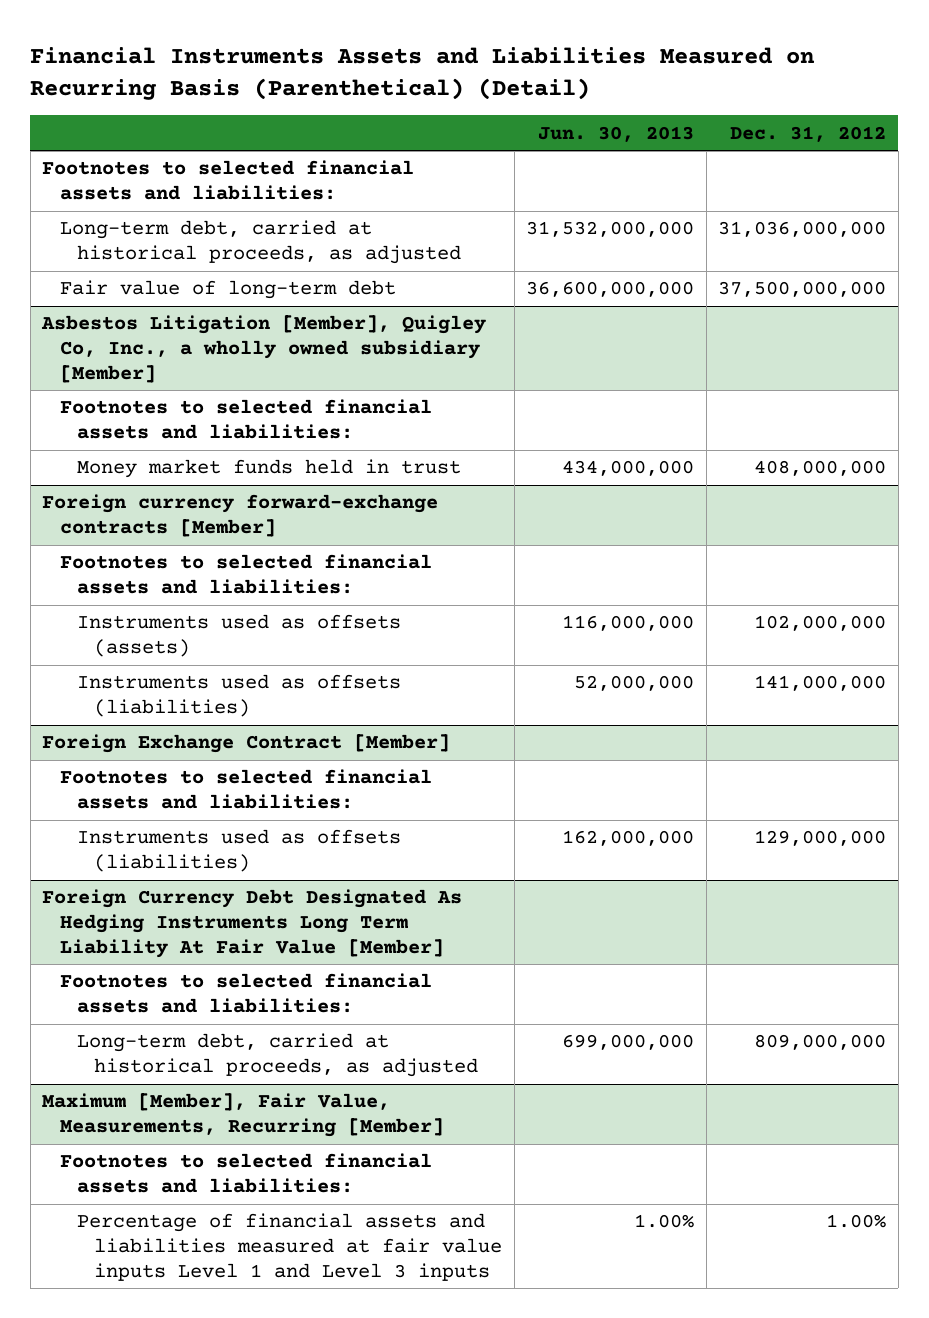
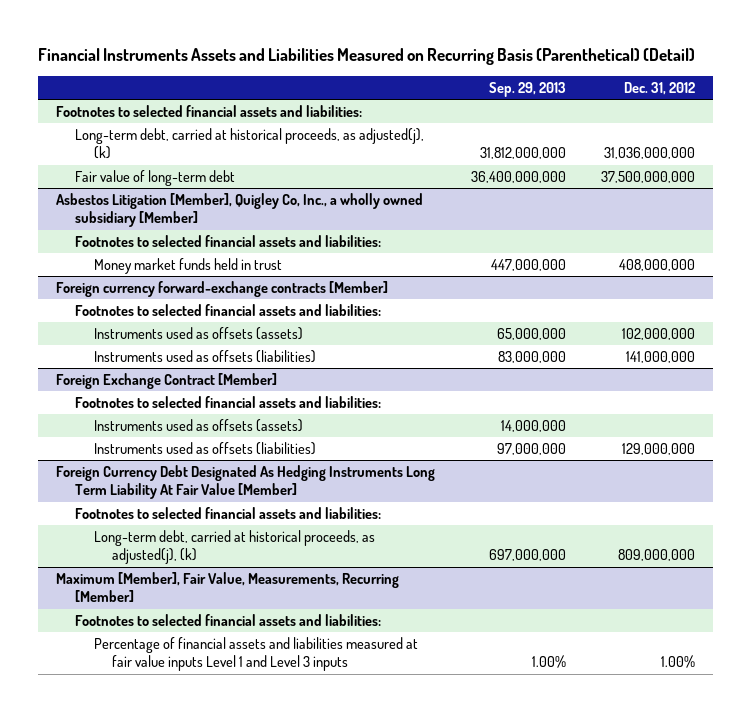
[538,125,695,142] Jun. 30, 2013 -> none
none -> [488,81,566,97] Sep. 29, 2013
[59,220,461,265] Long-term debt, carried at historical proceeds, as adjusted -> [74,128,424,160] Long-term debt, carried at historical proceeds, as adjusted(j), (k)
none -> [93,419,303,433] Instruments used as offsets (assets)
[76,1033,479,1078] Long-term debt, carried at historical proceeds, as adjusted -> [93,530,375,565] Long-term debt, carried at historical proceeds, as adjusted(j), (k)

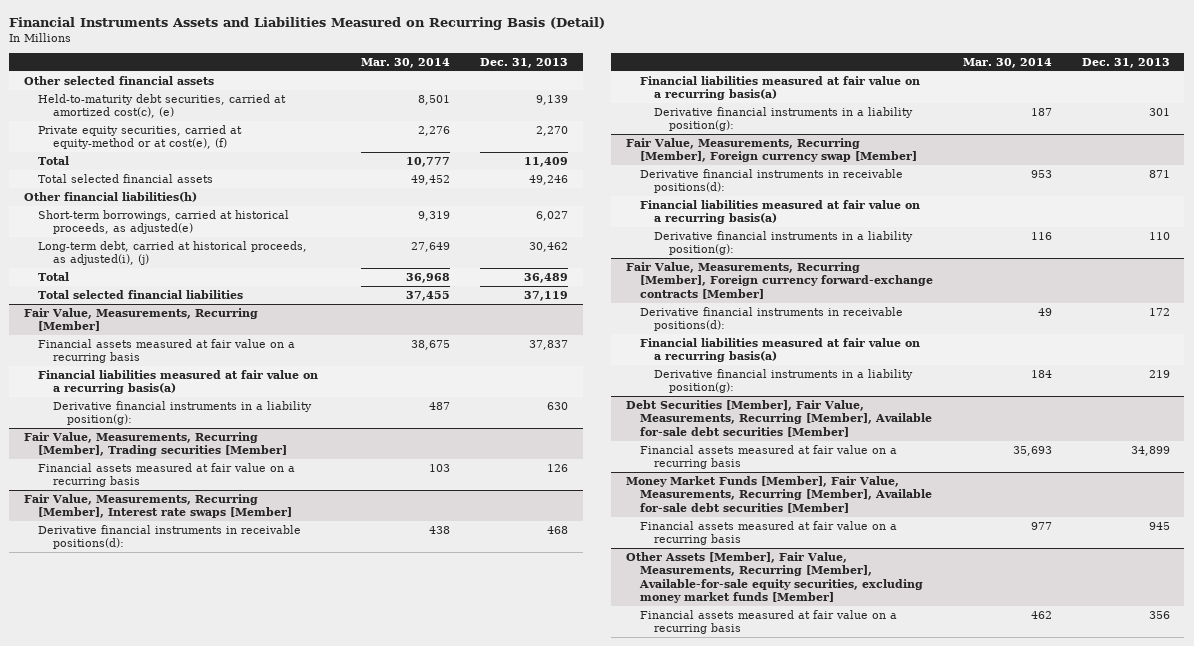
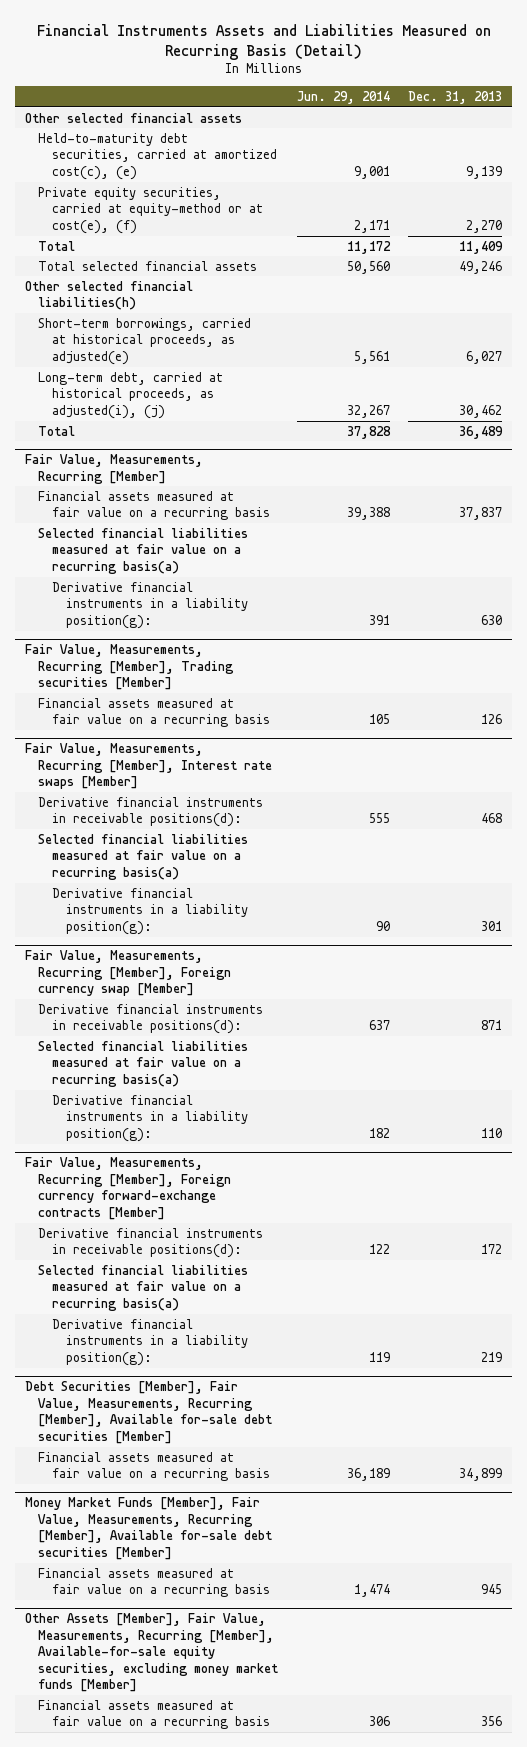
[361,57,451,68] Mar. 30, 2014 -> none
none -> [296,90,390,104] Jun. 29, 2014
[24,191,198,202] Other financial liabilities(h) -> [24,280,193,311] Other selected financial liabilities(h)
[38,289,244,299] Total selected financial liabilities -> none
[38,369,319,395] Financial liabilities measured at fair value on a recurring basis(a) -> [38,527,249,574] Selected financial liabilities measured at fair value on a recurring basis(a)
[640,75,921,101] Financial liabilities measured at fair value on a recurring basis(a) -> [38,833,249,880] Selected financial liabilities measured at fair value on a recurring basis(a)
[640,199,921,225] Financial liabilities measured at fair value on a recurring basis(a) -> [38,1040,249,1087] Selected financial liabilities measured at fair value on a recurring basis(a)
[640,337,921,363] Financial liabilities measured at fair value on a recurring basis(a) -> [38,1264,249,1311] Selected financial liabilities measured at fair value on a recurring basis(a)

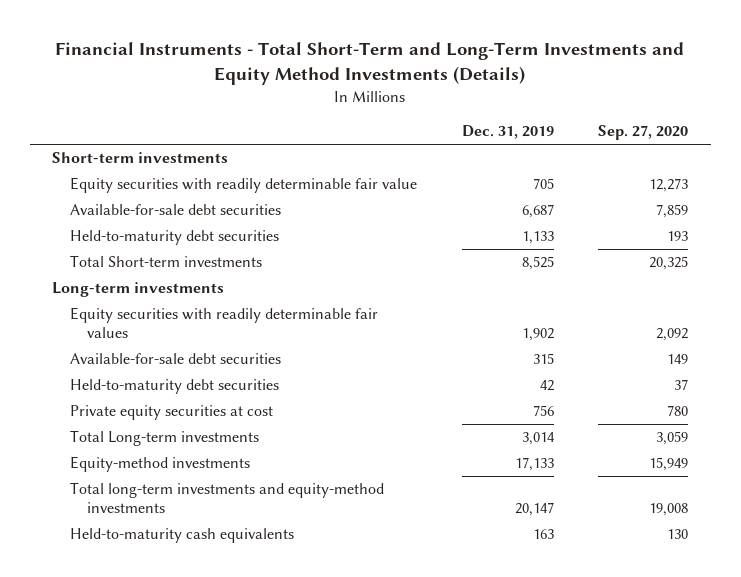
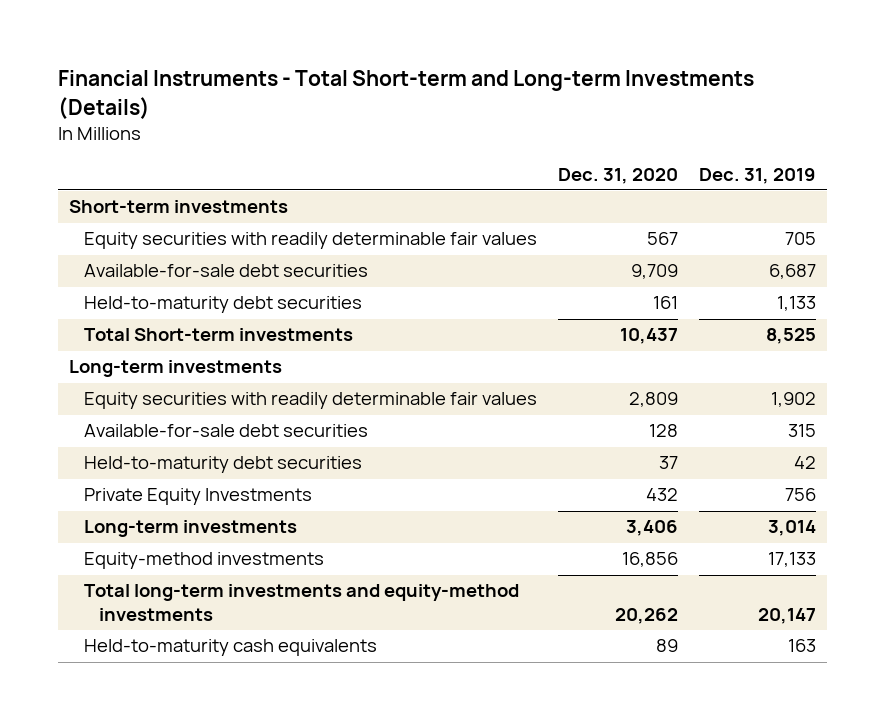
[55,41,685,85] Financial Instruments - Total Short-Term and Long-Term Investments and Equity Method Investments (Details) -> [57,70,754,120] Financial Instruments - Total Short-term and Long-term Investments (Details)
[598,125,689,141] Sep. 27, 2020 -> none
none -> [558,167,679,184] Dec. 31, 2020
[69,177,417,194] Equity securities with readily determinable fair value -> [83,232,537,250] Equity securities with readily determinable fair values
[69,405,273,421] Private equity securities at cost -> [83,488,312,506] Private Equity Investments
[69,430,259,447] Total Long-term investments -> [83,520,297,538] Long-term investments

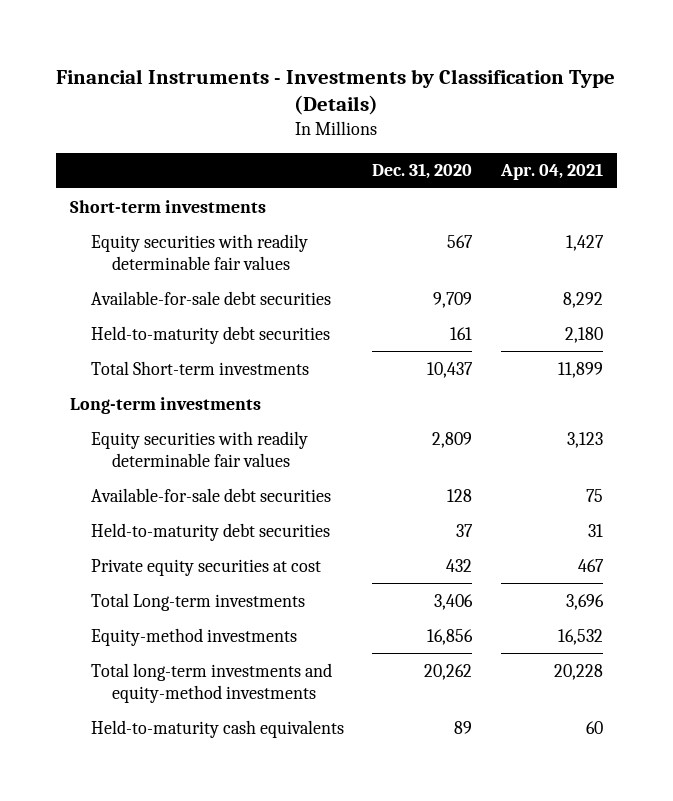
[57,70,754,120] Financial Instruments - Total Short-term and Long-term Investments (Details) -> [56,68,616,115] Financial Instruments - Investments by Classification Type (Details)
[699,167,817,184] Dec. 31, 2019 -> none
none -> [499,163,603,181] Apr. 04, 2021
[83,488,312,506] Private Equity Investments -> [91,558,322,576] Private equity securities at cost
[83,520,297,538] Long-term investments -> [91,592,306,611] Total Long-term investments

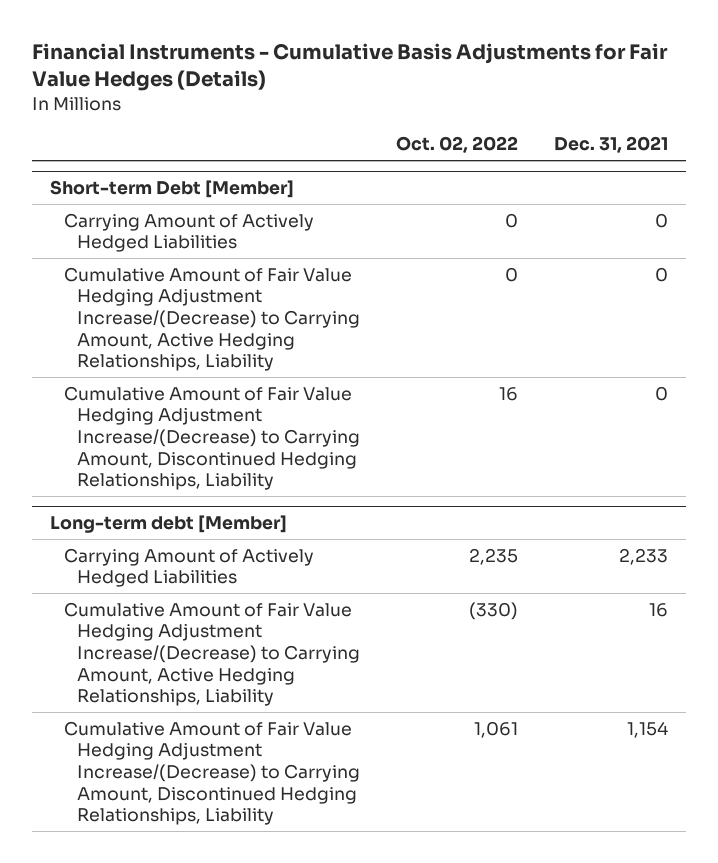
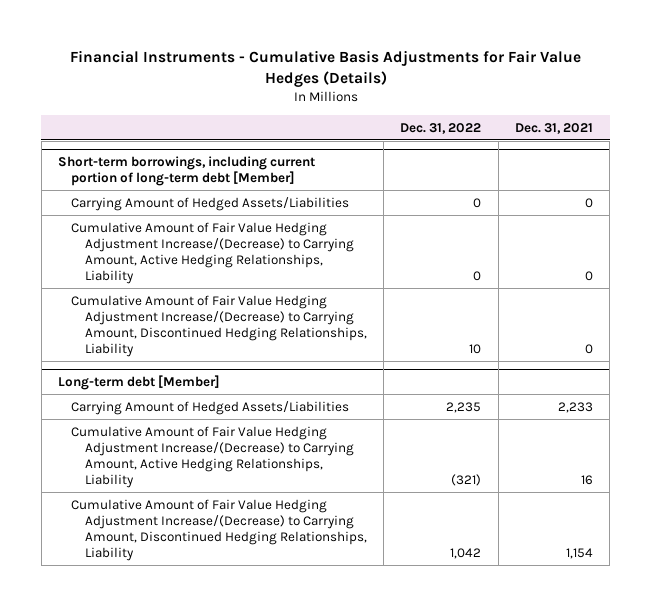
[396,136,519,154] Oct. 02, 2022 -> none
none -> [400,122,482,134] Dec. 31, 2022
[49,180,294,199] Short-term Debt [Member] -> [58,155,316,186] Short-term borrowings, including current portion of long-term debt [Member]
[63,212,314,253] Carrying Amount of Actively Hedged Liabilities -> [71,196,350,211] Carrying Amount of Hedged Assets/Liabilities
[63,547,314,588] Carrying Amount of Actively Hedged Liabilities -> [71,400,350,415] Carrying Amount of Hedged Assets/Liabilities

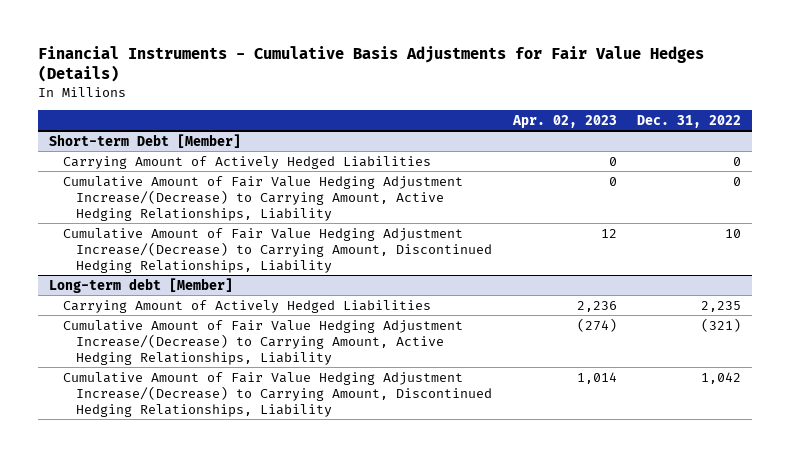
[514,122,593,134] Dec. 31, 2021 -> none
none -> [511,114,617,128] Apr. 02, 2023
[58,155,316,186] Short-term borrowings, including current portion of long-term debt [Member] -> [48,133,241,148] Short-term Debt [Member]
[71,196,350,211] Carrying Amount of Hedged Assets/Liabilities -> [62,155,431,169] Carrying Amount of Actively Hedged Liabilities
[71,400,350,415] Carrying Amount of Hedged Assets/Liabilities -> [62,299,431,313] Carrying Amount of Actively Hedged Liabilities

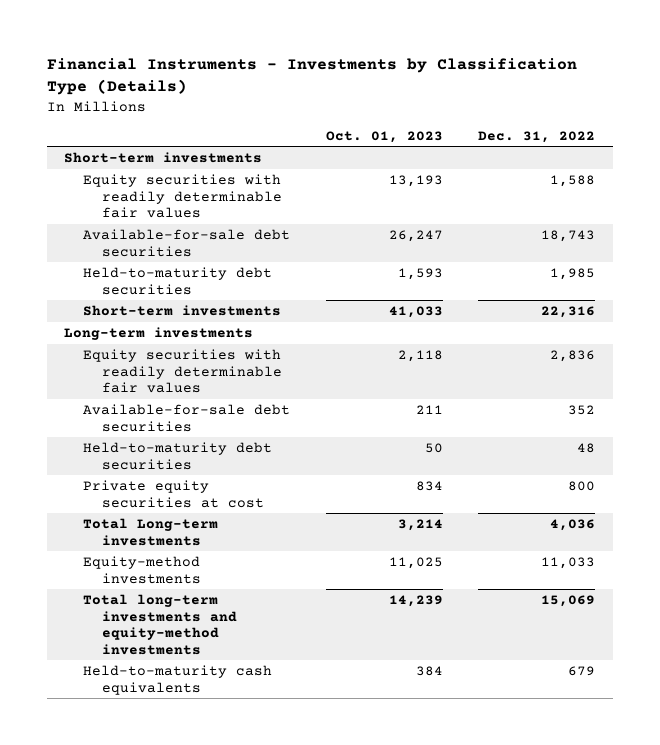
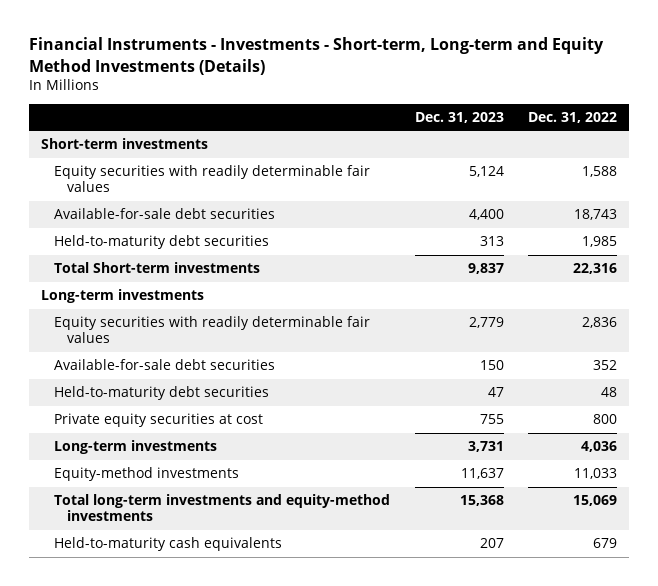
[46,57,577,96] Financial Instruments - Investments by Classification Type (Details) -> [29,37,605,75] Financial Instruments - Investments - Short-term, Long-term and Equity Method Investments (Details)
[325,130,443,143] Oct. 01, 2023 -> none
none -> [414,111,504,123] Dec. 31, 2023
[83,304,282,316] Short-term investments -> [54,262,261,274] Total Short-term investments
[83,517,219,546] Total Long-term investments -> [54,440,218,455] Long-term investments

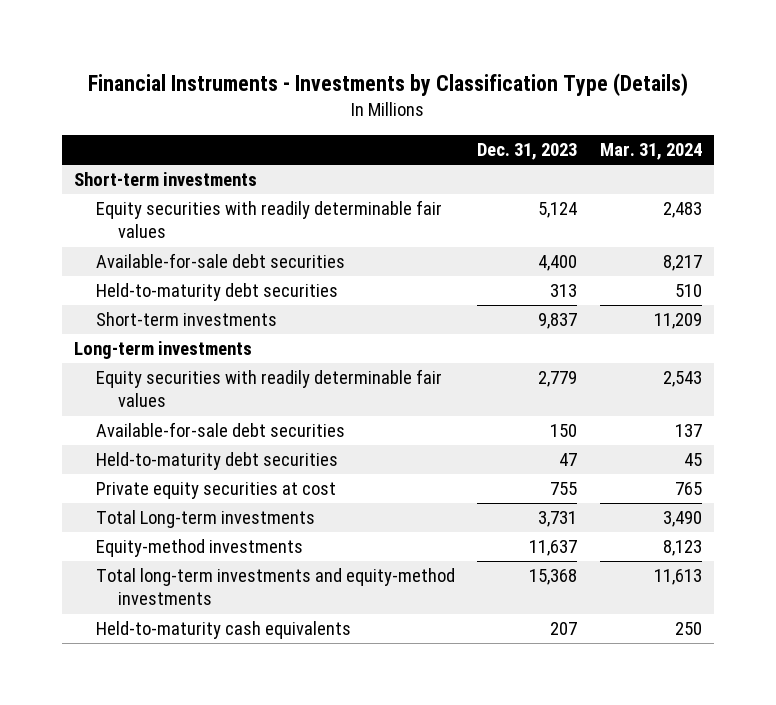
[29,37,605,75] Financial Instruments - Investments - Short-term, Long-term and Equity Method Investments (Details) -> [87,73,688,97] Financial Instruments - Investments by Classification Type (Details)
[528,111,618,123] Dec. 31, 2022 -> none
none -> [600,143,703,161] Mar. 31, 2024
[54,262,261,274] Total Short-term investments -> [95,312,277,327] Short-term investments
[54,440,218,455] Long-term investments -> [95,510,315,529] Total Long-term investments

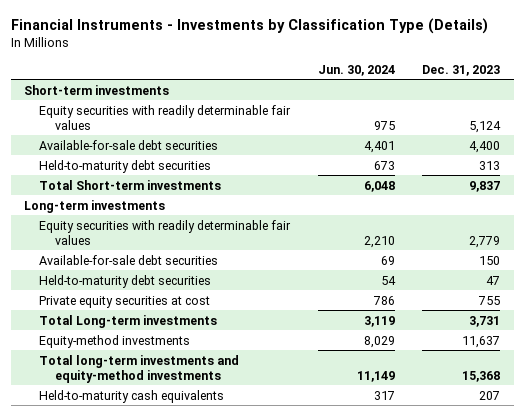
[600,143,703,161] Mar. 31, 2024 -> none
none -> [317,64,395,76] Jun. 30, 2024
[95,312,277,327] Short-term investments -> [39,179,222,190] Total Short-term investments

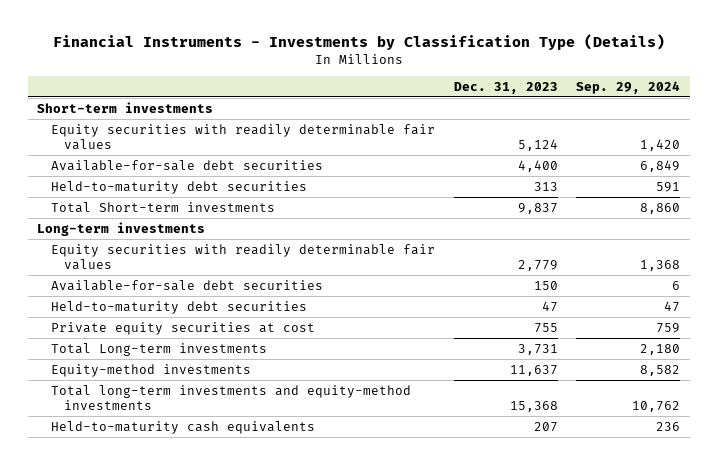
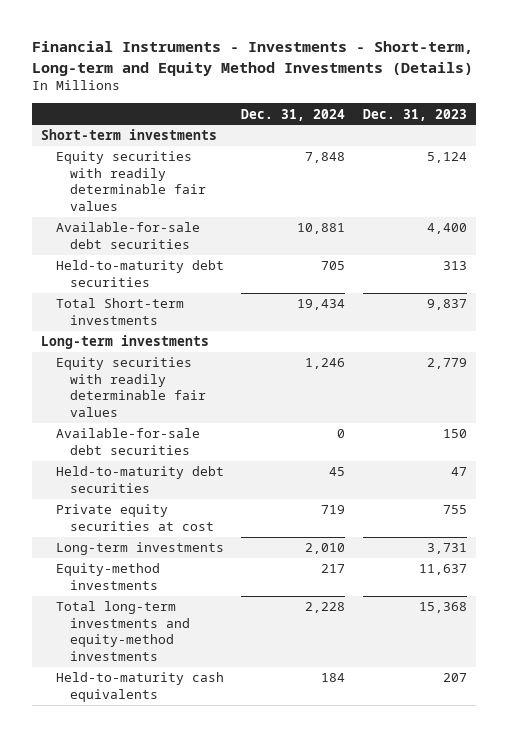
[52,34,665,51] Financial Instruments - Investments by Classification Type (Details) -> [32,41,474,76] Financial Instruments - Investments - Short-term, Long-term and Equity Method Investments (Details)
[576,80,681,94] Sep. 29, 2024 -> none
none -> [241,108,346,121] Dec. 31, 2024
[50,342,267,356] Total Long-term investments -> [55,542,224,556] Long-term investments

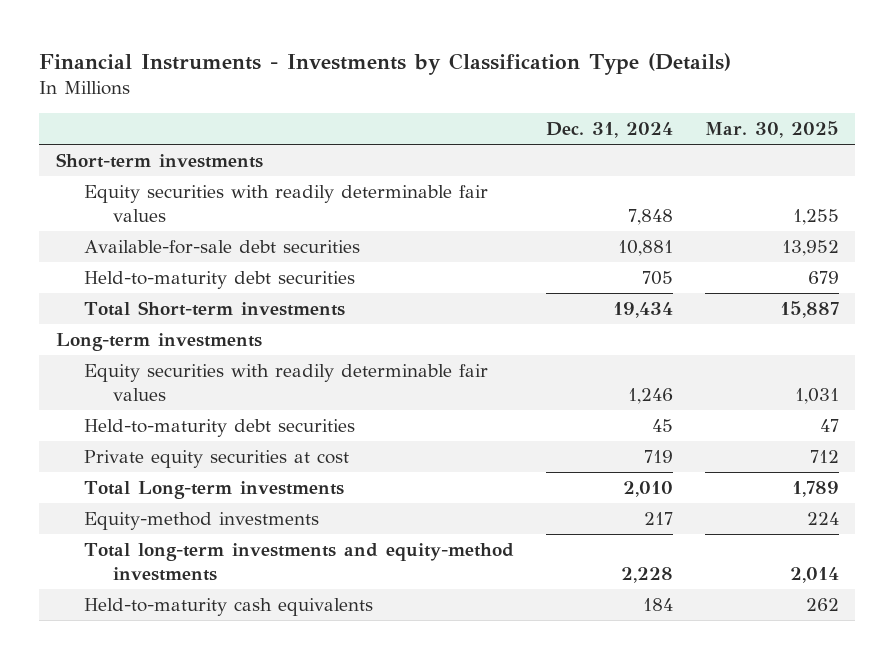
[32,41,474,76] Financial Instruments - Investments - Short-term, Long-term and Equity Method Investments (Details) -> [39,52,732,75] Financial Instruments - Investments by Classification Type (Details)
[362,108,467,121] Dec. 31, 2023 -> none
none -> [705,121,840,139] Mar. 30, 2025
[55,428,200,455] Available-for-sale debt securities -> none
[55,542,224,556] Long-term investments -> [84,481,345,500] Total Long-term investments

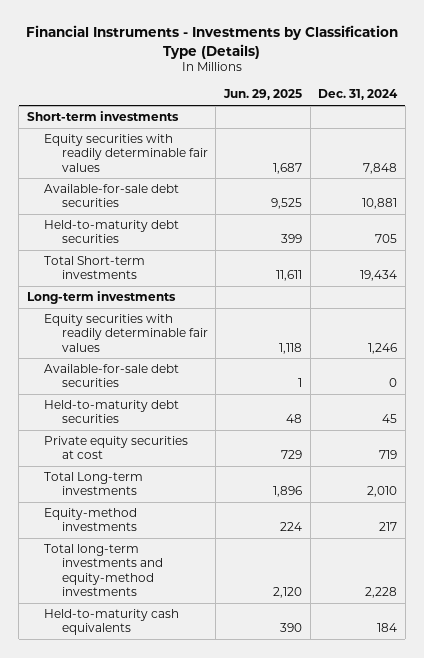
[705,121,840,139] Mar. 30, 2025 -> none
none -> [223,89,303,101] Jun. 29, 2025
none -> [44,364,180,388] Available-for-sale debt securities

